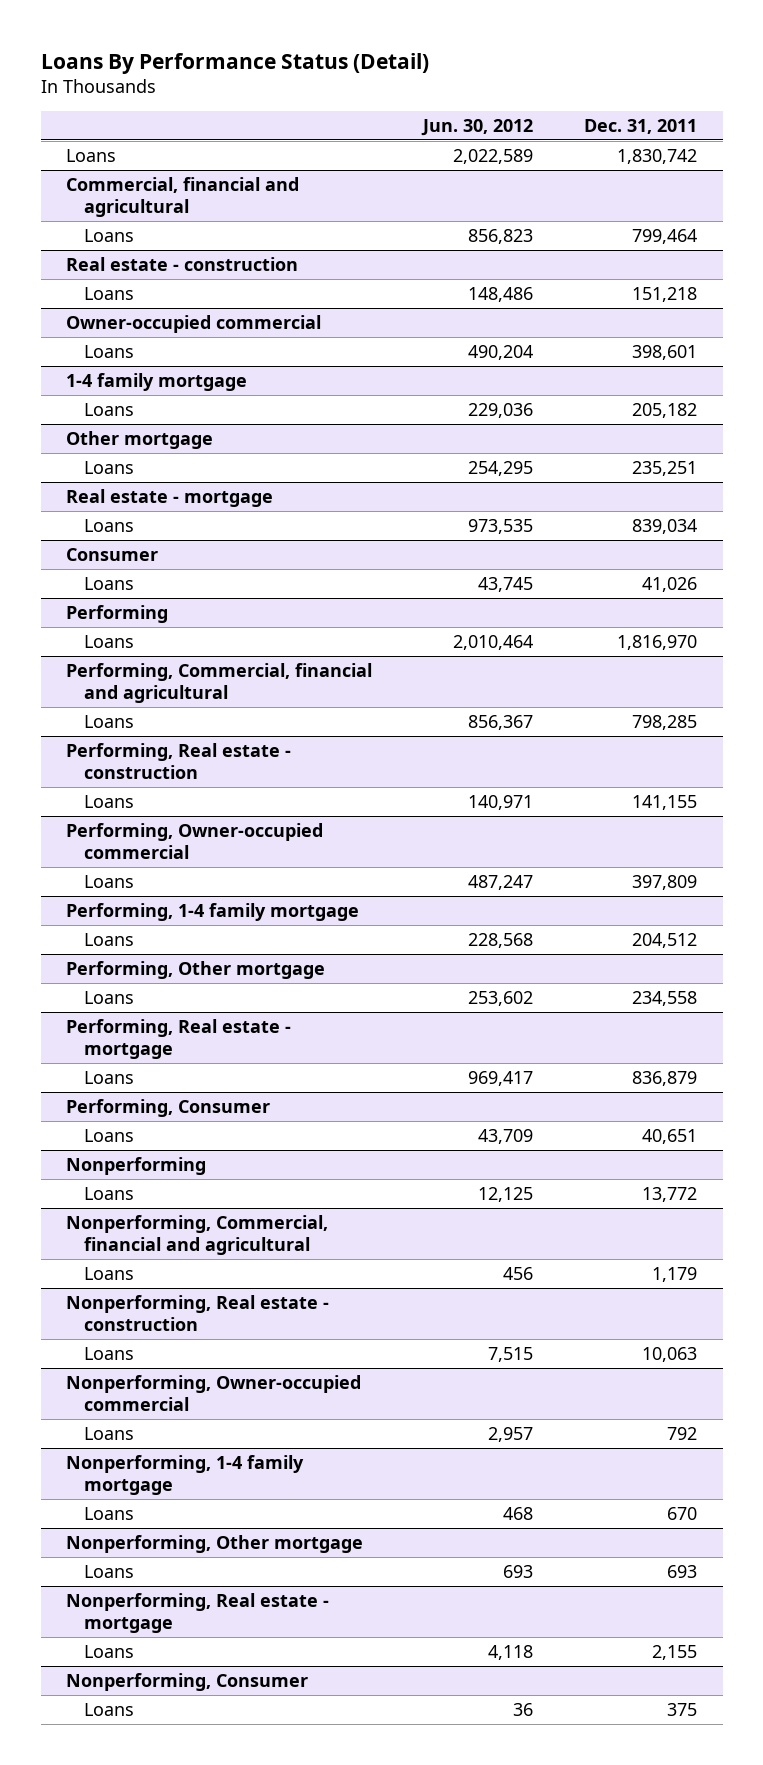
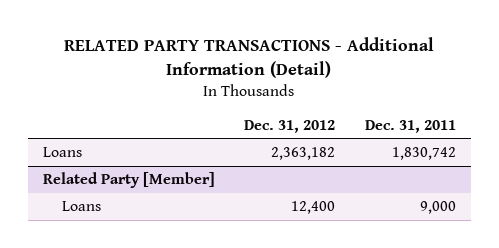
[40,52,429,74] Loans By Performance Status (Detail) -> [64,37,435,79] RELATED PARTY TRANSACTIONS - Additional Information (Detail)
[421,119,534,137] Jun. 30, 2012 -> none
none -> [244,119,336,133] Dec. 31, 2012
[66,176,300,217] Commercial, financial and agricultural -> none
[66,256,299,271] Real estate - construction -> none
[83,286,134,300] Loans -> none
[66,314,322,333] Owner-occupied commercial -> none
[83,344,134,358] Loans -> none
[66,372,248,391] 1-4 family mortgage -> none
[83,402,134,416] Loans -> none
[66,430,214,449] Other mortgage -> none
[83,460,134,474] Loans -> none
[66,488,274,507] Real estate - mortgage -> none
[83,518,134,532] Loans -> none
[66,547,159,561] Consumer -> none
[83,576,134,590] Loans -> none
[66,604,169,623] Performing -> none
[83,634,134,648] Loans -> none
[66,662,373,703] Performing, Commercial, financial and agricultural -> none
[83,714,134,728] Loans -> none
[66,742,292,779] Performing, Real estate - construction -> none
[83,794,134,808] Loans -> none
[66,822,324,859] Performing, Owner-occupied commercial -> none
[83,874,134,888] Loans -> none
[66,902,360,921] Performing, 1-4 family mortgage -> none
[83,932,134,946] Loans -> none
[66,960,326,979] Performing, Other mortgage -> none
[83,990,134,1004] Loans -> none
[66,1018,292,1059] Performing, Real estate - mortgage -> none
[83,1070,134,1084] Loans -> none
[66,1098,271,1117] Performing, Consumer -> none
[83,1128,134,1142] Loans -> none
[66,1156,207,1175] Nonperforming -> none
[83,1186,134,1200] Loans -> none
[66,1214,329,1255] Nonperforming, Commercial, financial and agricultural -> none
[83,1266,134,1280] Loans -> none
[66,1294,330,1331] Nonperforming, Real estate - construction -> none
[83,1346,134,1360] Loans -> none
[66,1374,362,1411] Nonperforming, Owner-occupied commercial -> none
[83,1426,134,1440] Loans -> none
[66,1454,305,1495] Nonperforming, 1-4 family mortgage -> none
[83,1506,134,1520] Loans -> none
[66,1534,364,1553] Nonperforming, Other mortgage -> none
[83,1564,134,1578] Loans -> none
[66,1592,330,1633] Nonperforming, Real estate - mortgage -> none
[83,1644,134,1658] Loans -> none
[66,1672,309,1691] Nonperforming, Consumer -> none
[83,1702,134,1716] Loans -> none
none -> [42,172,215,189] Related Party [Member]
[632,228,698,244] 799,464 -> [420,201,457,215] 9,000

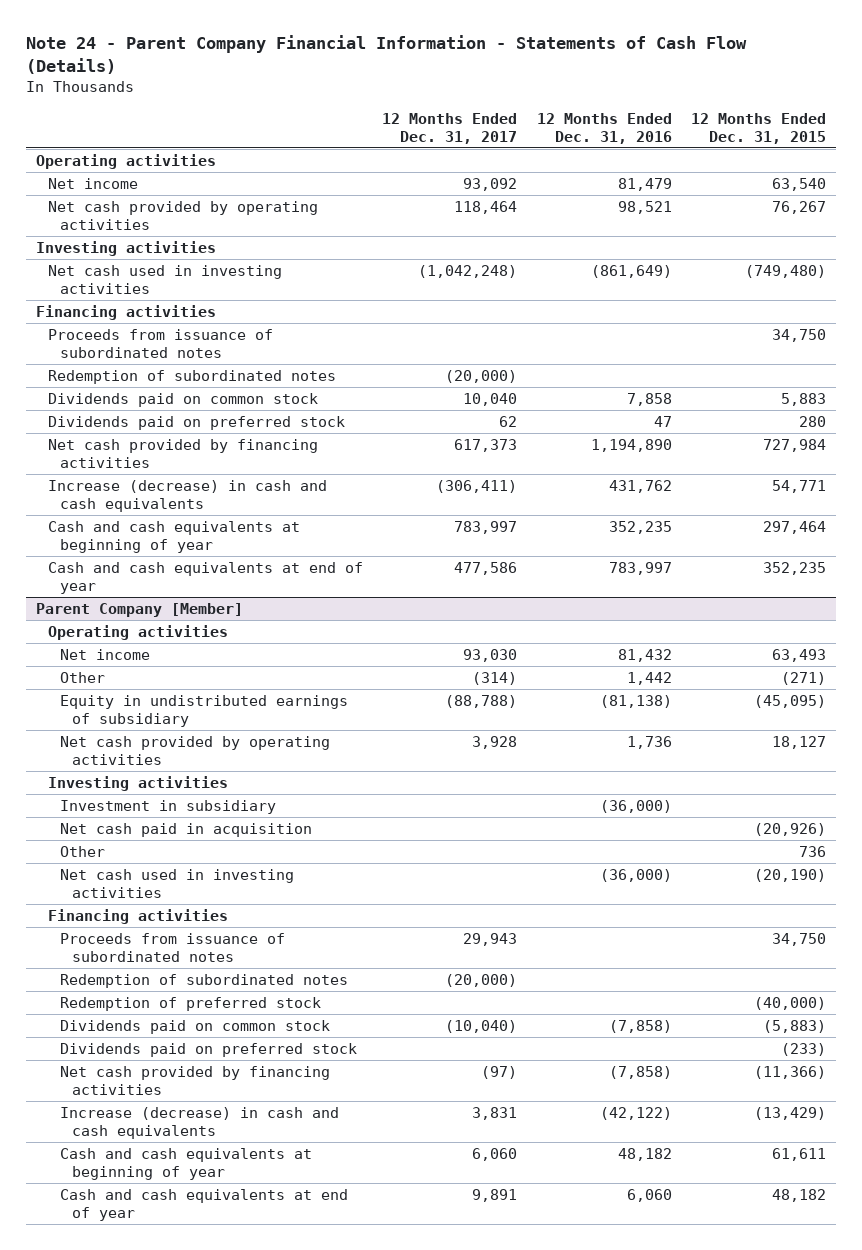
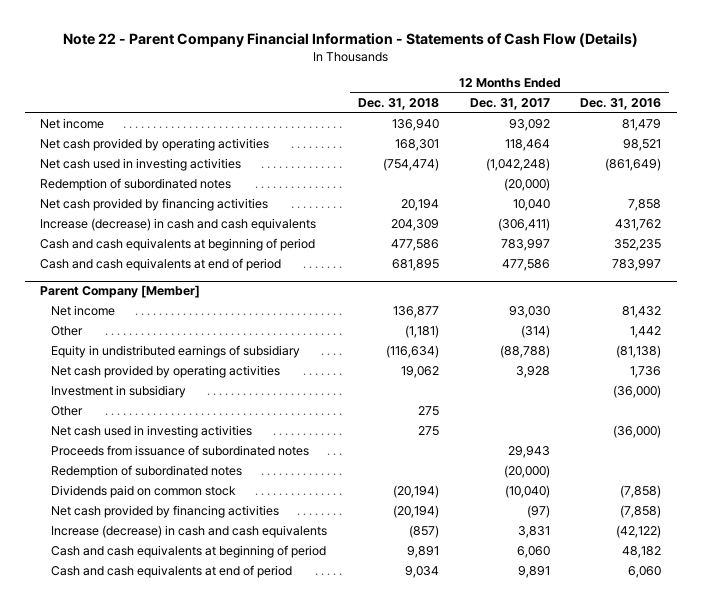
[25,34,747,74] Note 24 - Parent Company Financial Information - Statements of Cash Flow (Details) -> [62,33,638,48] Note 22 - Parent Company Financial Information - Statements of Cash Flow (Details)
[691,112,827,144] 12 Months Ended Dec. 31, 2015 -> none
none -> [357,98,439,111] Dec. 31, 2018
[35,153,216,169] Operating activities -> none
[35,240,216,256] Investing activities -> none
[35,304,216,320] Financing activities -> none
[47,328,273,359] Proceeds from issuance of subordinated notes -> none
[47,415,345,430] Dividends paid on preferred stock -> none
[47,438,318,469] Net cash provided by financing activities -> none
[47,392,318,407] Dividends paid on common stock -> [40,198,269,212] Net cash provided by financing activities
[47,520,300,554] Cash and cash equivalents at beginning of year -> [40,238,316,252] Cash and cash equivalents at beginning of period
[47,561,363,595] Cash and cash equivalents at end of year -> [40,258,282,272] Cash and cash equivalents at end of period
[47,624,228,640] Operating activities -> none
[47,775,228,791] Investing activities -> none
[60,822,313,837] Net cash paid in acquisition -> none
[47,908,228,924] Financing activities -> none
[60,996,322,1011] Redemption of preferred stock -> none
[60,1042,358,1057] Dividends paid on preferred stock -> none
[60,1147,313,1181] Cash and cash equivalents at beginning of year -> [51,545,327,559] Cash and cash equivalents at beginning of period
[60,1188,349,1222] Cash and cash equivalents at end of year -> [51,565,293,579] Cash and cash equivalents at end of period

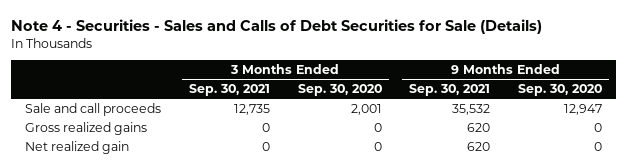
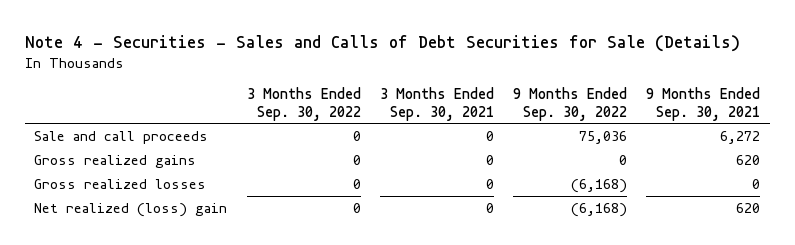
[297,84,382,97] Sep. 30, 2020 -> none
[518,84,603,97] Sep. 30, 2020 -> none
none -> [246,87,361,121] 3 Months Ended Sep. 30, 2022
none -> [513,87,628,121] 9 Months Ended Sep. 30, 2022
[233,103,270,115] 12,735 -> [485,131,494,142] 0
[452,103,491,115] 35,532 -> [720,131,761,145] 6,272
[25,140,130,154] Net realized gain -> [34,179,207,190] Gross realized losses
[467,141,491,151] 620 -> [752,179,761,190] 0
none -> [34,203,228,218] Net realized (loss) gain

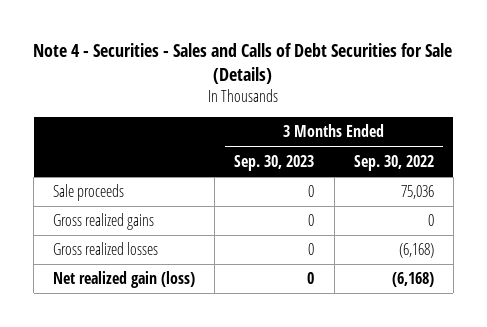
[379,87,494,121] 3 Months Ended Sep. 30, 2021 -> none
[513,87,628,121] 9 Months Ended Sep. 30, 2022 -> none
[646,87,761,121] 9 Months Ended Sep. 30, 2021 -> none
none -> [234,154,315,171] Sep. 30, 2023
[34,131,209,145] Sale and call proceeds -> [53,184,125,202] Sale proceeds
[352,131,361,142] 0 -> [400,185,434,200] 75,036
[352,179,361,190] 0 -> [398,243,434,259] (6,168)
[34,203,228,218] Net realized (loss) gain -> [53,271,196,289] Net realized gain (loss)
[352,203,361,214] 0 -> [391,272,434,288] (6,168)

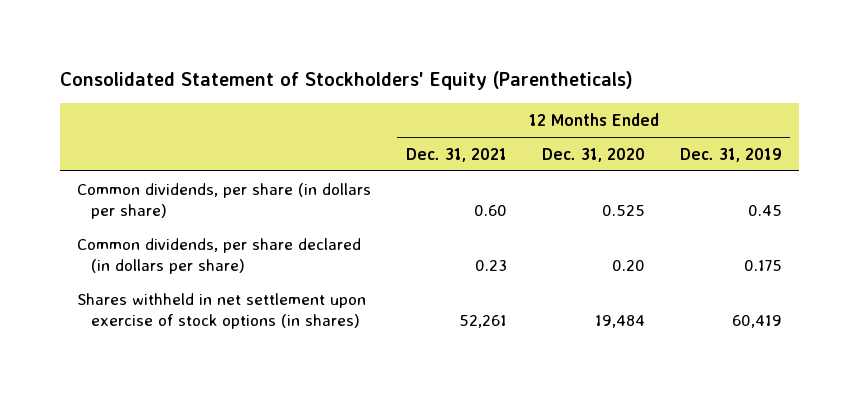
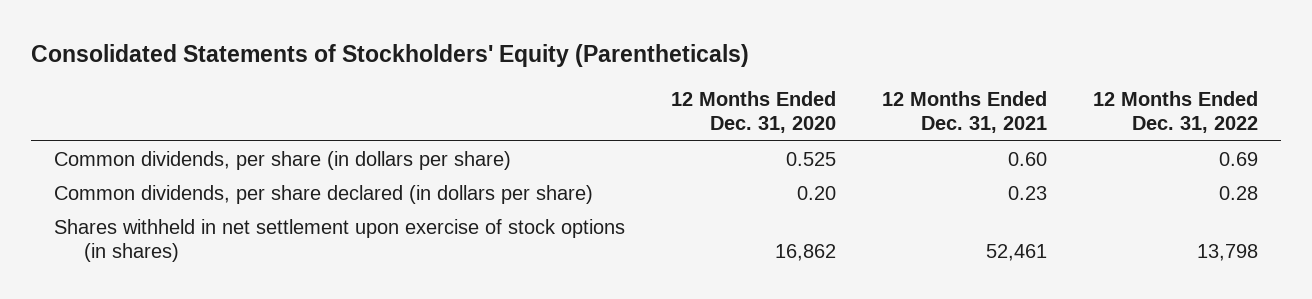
[59,71,633,91] Consolidated Statement of Stockholders' Equity (Parentheticals) -> [31,44,750,68] Consolidated Statements of Stockholders' Equity (Parentheticals)
[679,147,782,162] Dec. 31, 2019 -> none
none -> [1092,91,1258,134] 12 Months Ended Dec. 31, 2022
[458,315,507,329] 52,261 -> [985,244,1047,262] 52,461
[594,315,645,329] 19,484 -> [775,244,837,262] 16,862

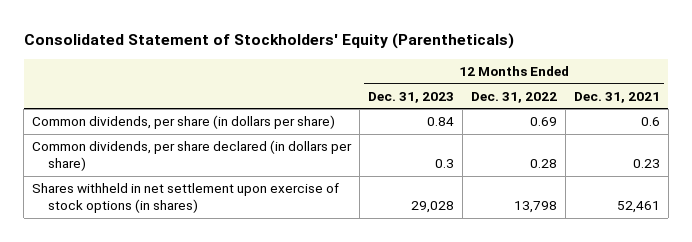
[31,44,750,68] Consolidated Statements of Stockholders' Equity (Parentheticals) -> [23,32,514,49] Consolidated Statement of Stockholders' Equity (Parentheticals)
[671,91,837,134] 12 Months Ended Dec. 31, 2020 -> none
none -> [368,91,455,103] Dec. 31, 2023
[1007,152,1047,167] 0.60 -> [640,117,660,127] 0.6

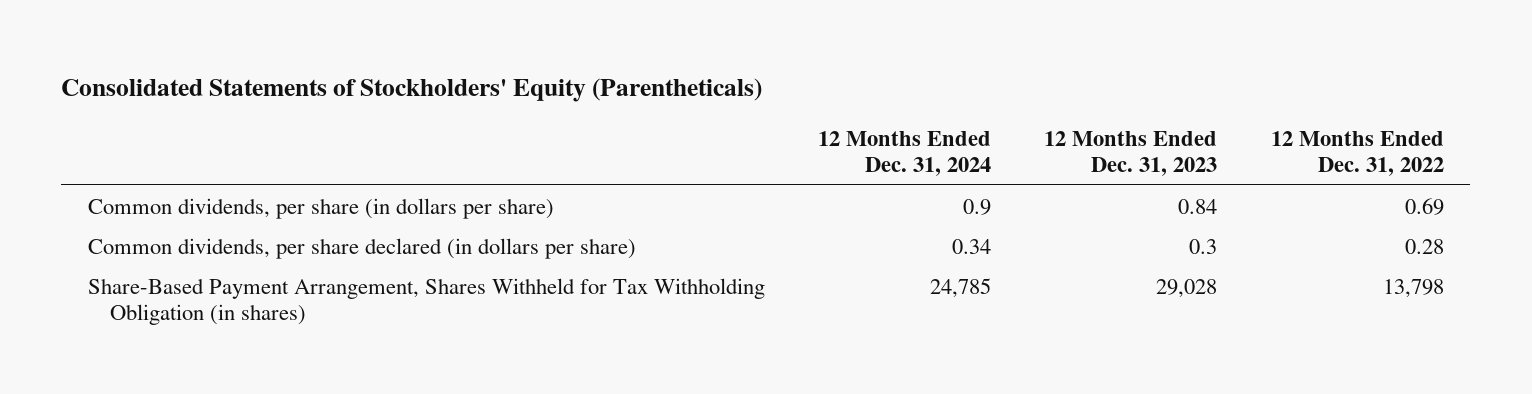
[23,32,514,49] Consolidated Statement of Stockholders' Equity (Parentheticals) -> [61,77,763,102] Consolidated Statements of Stockholders' Equity (Parentheticals)
[573,91,660,103] Dec. 31, 2021 -> none
none -> [818,130,992,177] 12 Months Ended Dec. 31, 2024
[32,183,340,214] Shares withheld in net settlement upon exercise of stock options (in shares) -> [87,277,765,325] Share-Based Payment Arrangement, Shares Withheld for Tax Withholding Obligation (in shares)

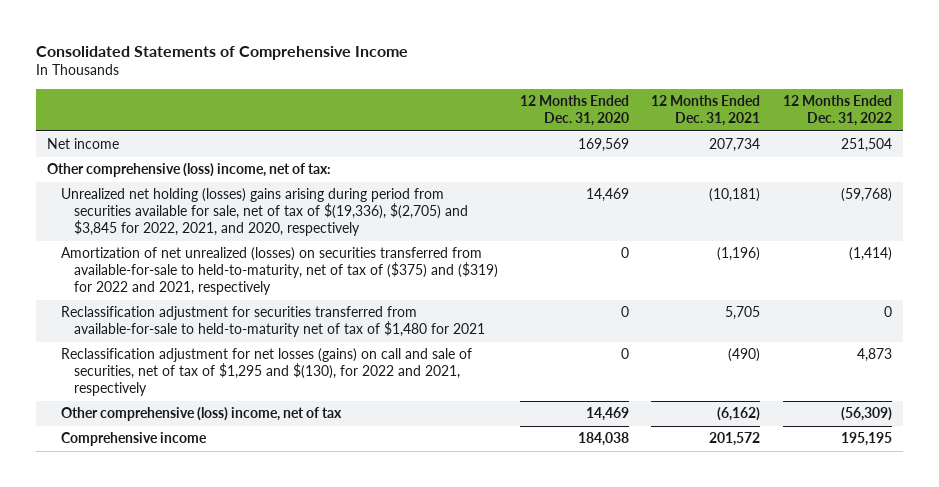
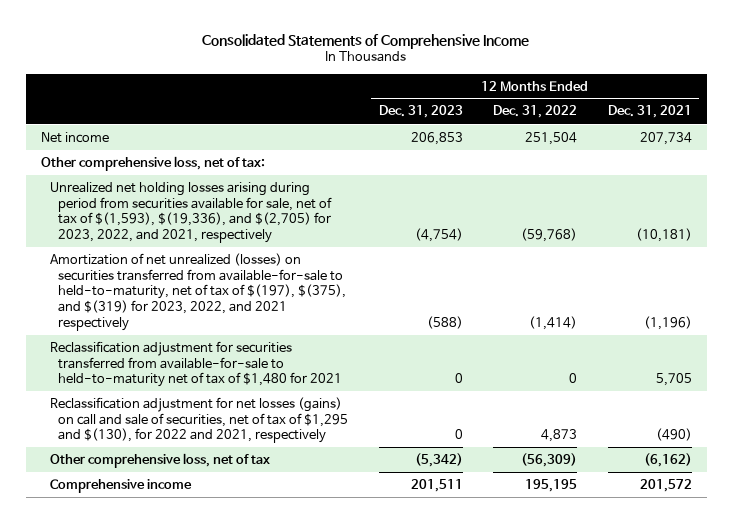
[520,95,630,127] 12 Months Ended Dec. 31, 2020 -> none
none -> [378,105,463,119] Dec. 31, 2023
[47,163,332,178] Other comprehensive (loss) income, net of tax: -> [40,155,265,171] Other comprehensive loss, net of tax:
[60,188,468,237] Unrealized net holding (losses) gains arising during period from securities available for sale, net of tax of $(19,336), $(2,705) and $3,845 for 2022, 2021, and 2020, respectively -> [49,181,333,243] Unrealized net holding losses arising during period from securities available for sale, net of tax of $(1,593), $(19,336), and $(2,705) for 2023, 2022, and 2021, respectively
[60,247,498,296] Amortization of net unrealized (losses) on securities transferred from available-for-sale to held-to-maturity, net of tax of ($375) and ($319) for 2022 and 2021, respectively -> [49,252,347,331] Amortization of net unrealized (losses) on securities transferred from available-for-sale to held-to-maturity, net of tax of $(197), $(375), and $(319) for 2023, 2022, and 2021 respectively
[60,407,342,422] Other comprehensive (loss) income, net of tax -> [49,452,270,468] Other comprehensive loss, net of tax

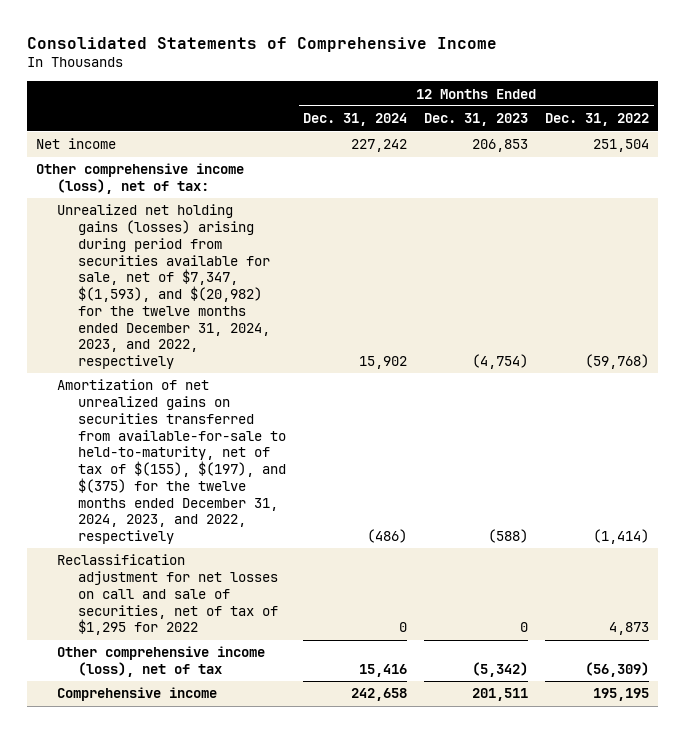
[607,105,692,119] Dec. 31, 2021 -> none
none -> [303,113,408,127] Dec. 31, 2024
[49,340,343,388] Reclassification adjustment for securities transferred from available-for-sale to held-to-maturity net of tax of $1,480 for 2021 -> none
[40,155,265,171] Other comprehensive loss, net of tax: -> [35,163,244,195] Other comprehensive income (loss), net of tax:
[49,181,333,243] Unrealized net holding losses arising during period from securities available for sale, net of tax of $(1,593), $(19,336), and $(2,705) for 2023, 2022, and 2021, respectively -> [56,204,271,370] Unrealized net holding gains (losses) arising during period from securities available for sale, net of $7,347, $(1,593), and $(20,982) for the twelve months ended December 31, 2024, 2023, and 2022, respectively
[49,252,347,331] Amortization of net unrealized (losses) on securities transferred from available-for-sale to held-to-maturity, net of tax of $(197), $(375), and $(319) for 2023, 2022, and 2021 respectively -> [56,379,287,545] Amortization of net unrealized gains on securities transferred from available-for-sale to held-to-maturity, net of tax of $(155), $(197), and $(375) for the twelve months ended December 31, 2024, 2023, and 2022, respectively
[49,396,349,444] Reclassification adjustment for net losses (gains) on call and sale of securities, net of tax of $1,295 and $(130), for 2022 and 2021, respectively -> [56,554,279,636] Reclassification adjustment for net losses on call and sale of securities, net of tax of $1,295 for 2022
[49,452,270,468] Other comprehensive loss, net of tax -> [56,646,265,678] Other comprehensive income (loss), net of tax

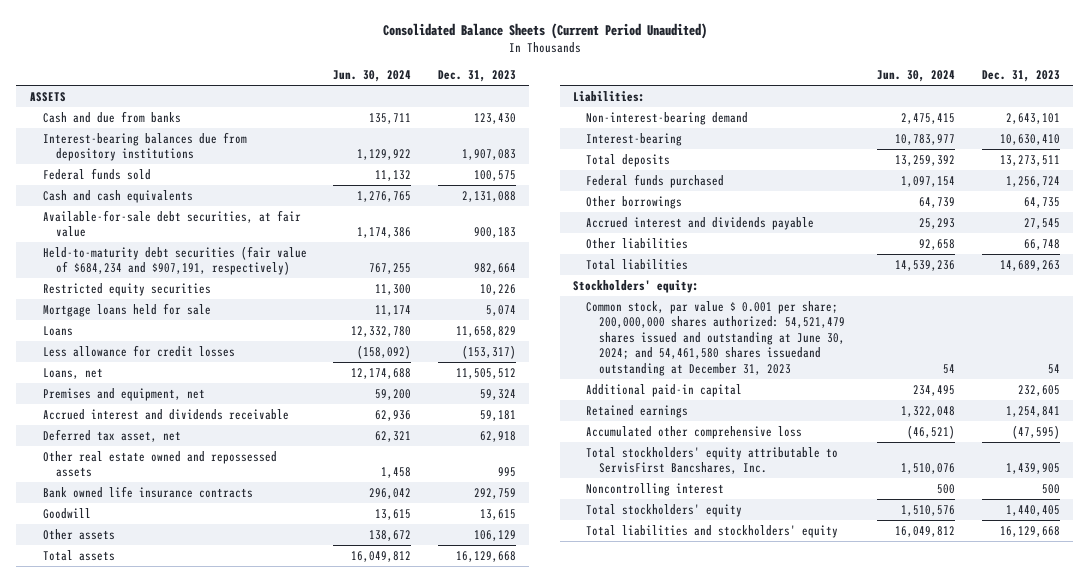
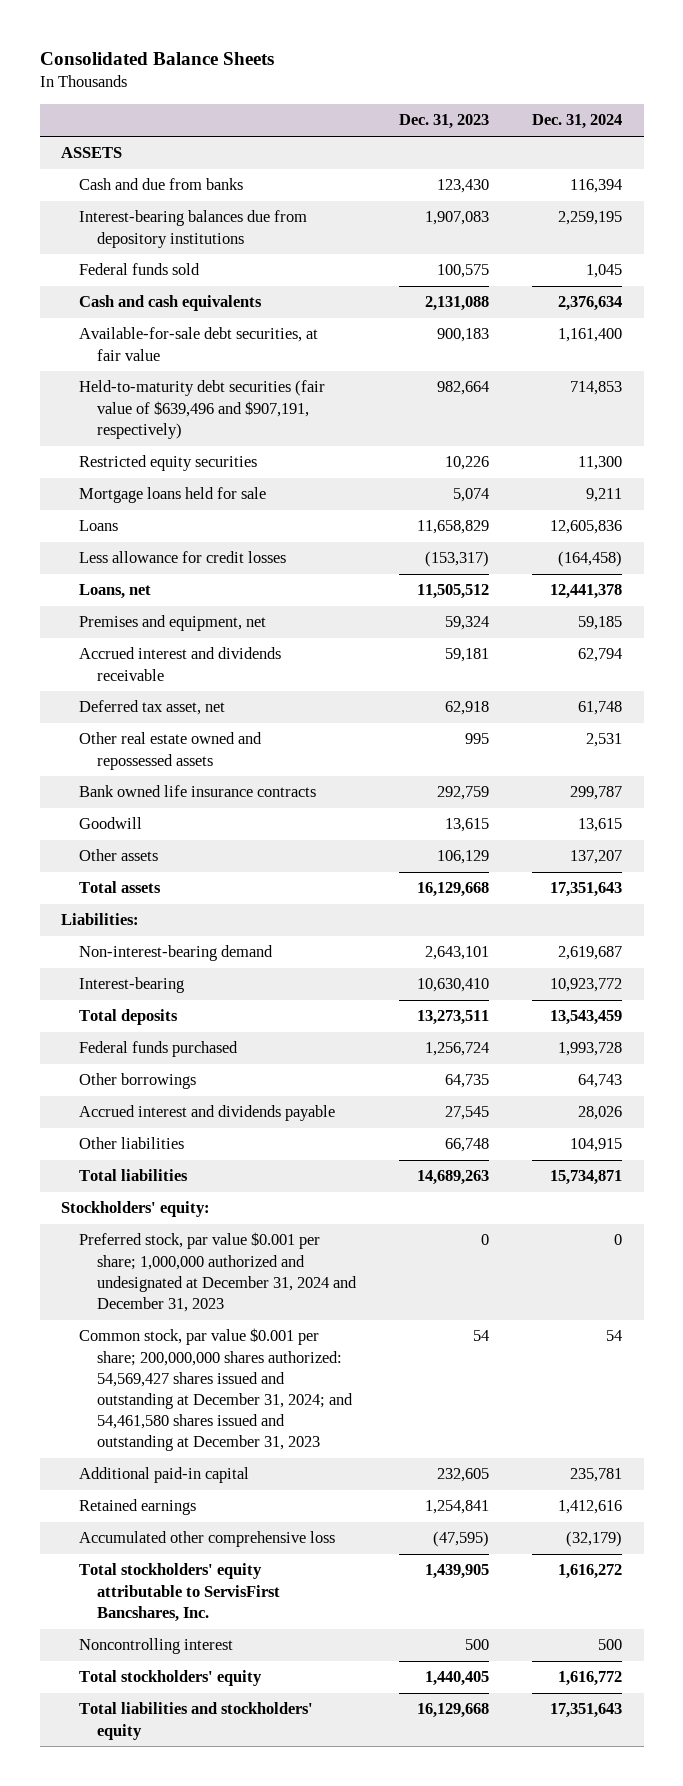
[382,23,707,40] Consolidated Balance Sheets (Current Period Unaudited) -> [39,52,274,66] Consolidated Balance Sheets
[333,70,412,83] Jun. 30, 2024 -> none
none -> [532,114,623,130] Dec. 31, 2024
[42,245,307,276] Held-to-maturity debt securities (fair value of $684,234 and $907,191, respectively) -> [79,380,326,439] Held-to-maturity debt securities (fair value of $639,496 and $907,191, respectively)
none -> [79,1232,358,1312] Preferred stock, par value $0.001 per share; 1,000,000 authorized and undesignated at December 31, 2024 and December 31, 2023
[586,300,846,377] Common stock, par value $ 0.001 per share; 200,000,000 shares authorized: 54,521,479 shares issued and outstanding at June 30, 2024; and 54,461,580 shares issuedand outstanding at December 31, 2023 -> [79,1328,354,1452] Common stock, par value $0.001 per share; 200,000,000 shares authorized: 54,569,427 shares issued and outstanding at December 31, 2024; and 54,461,580 shares issued and outstanding at December 31, 2023

